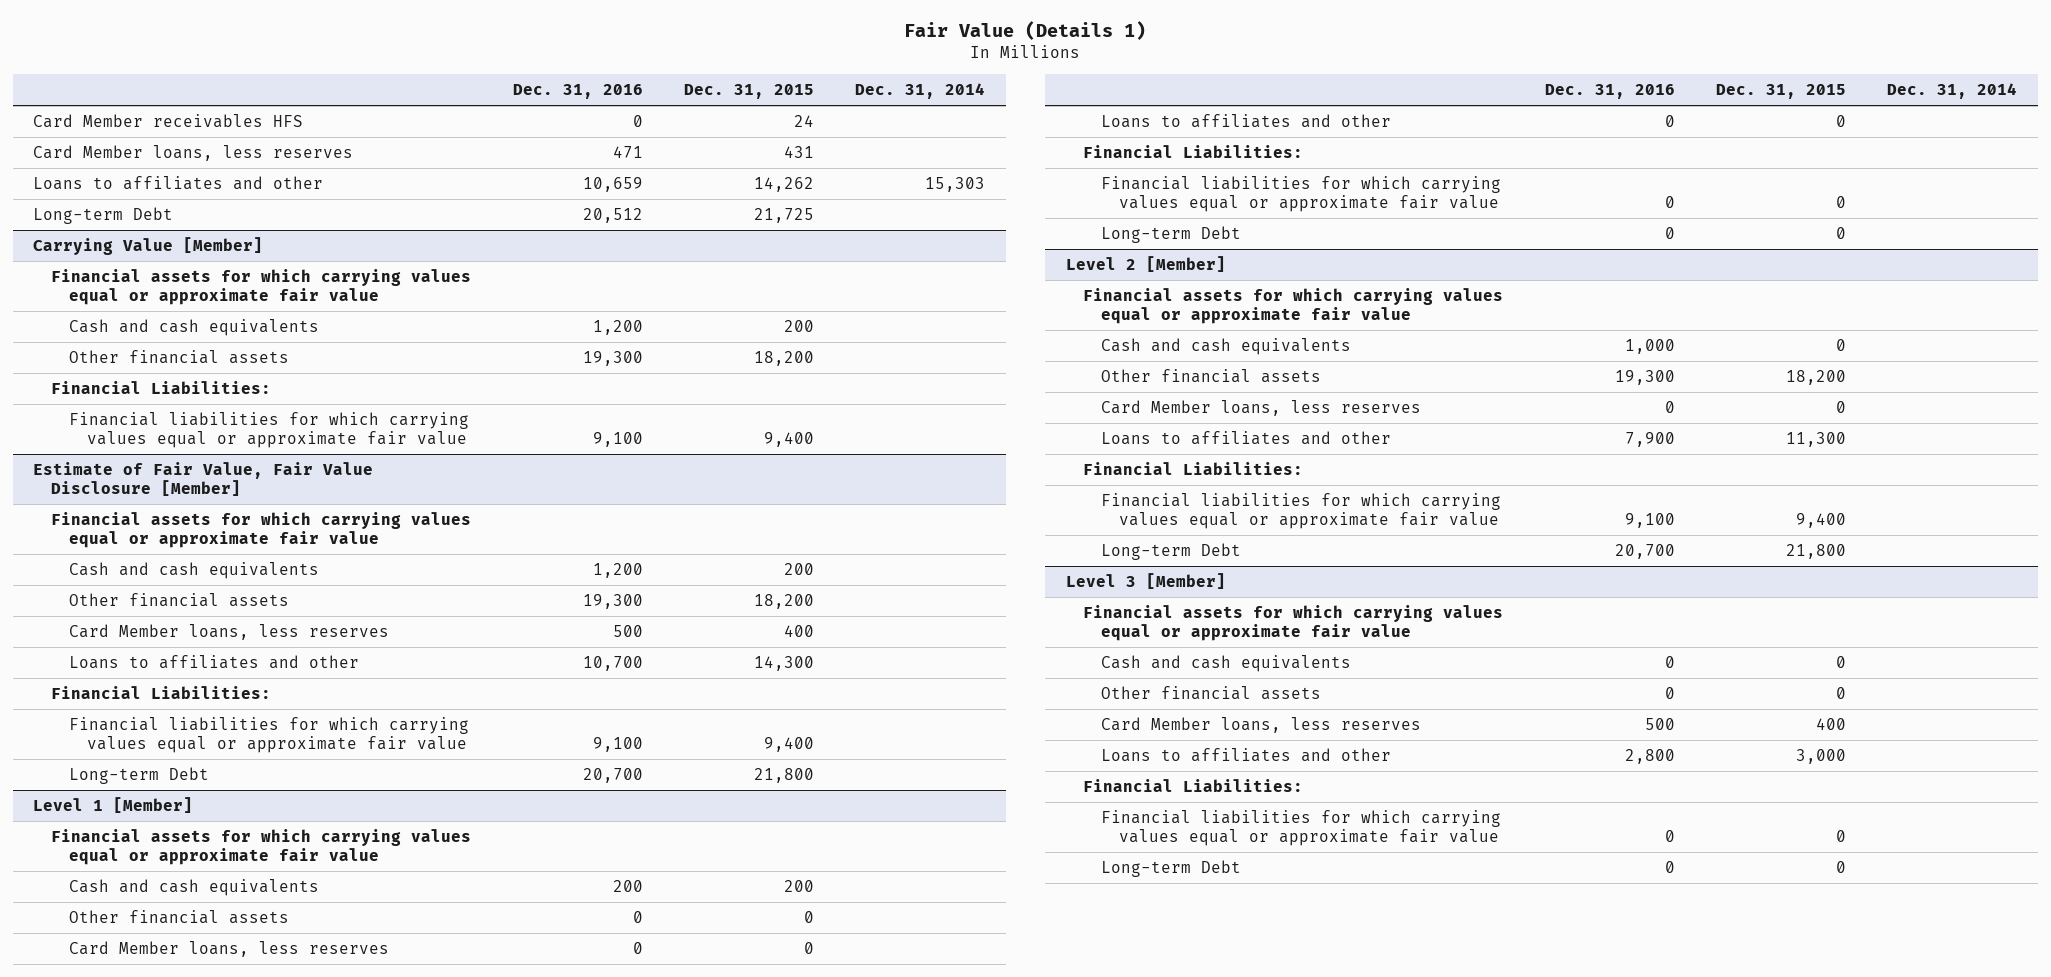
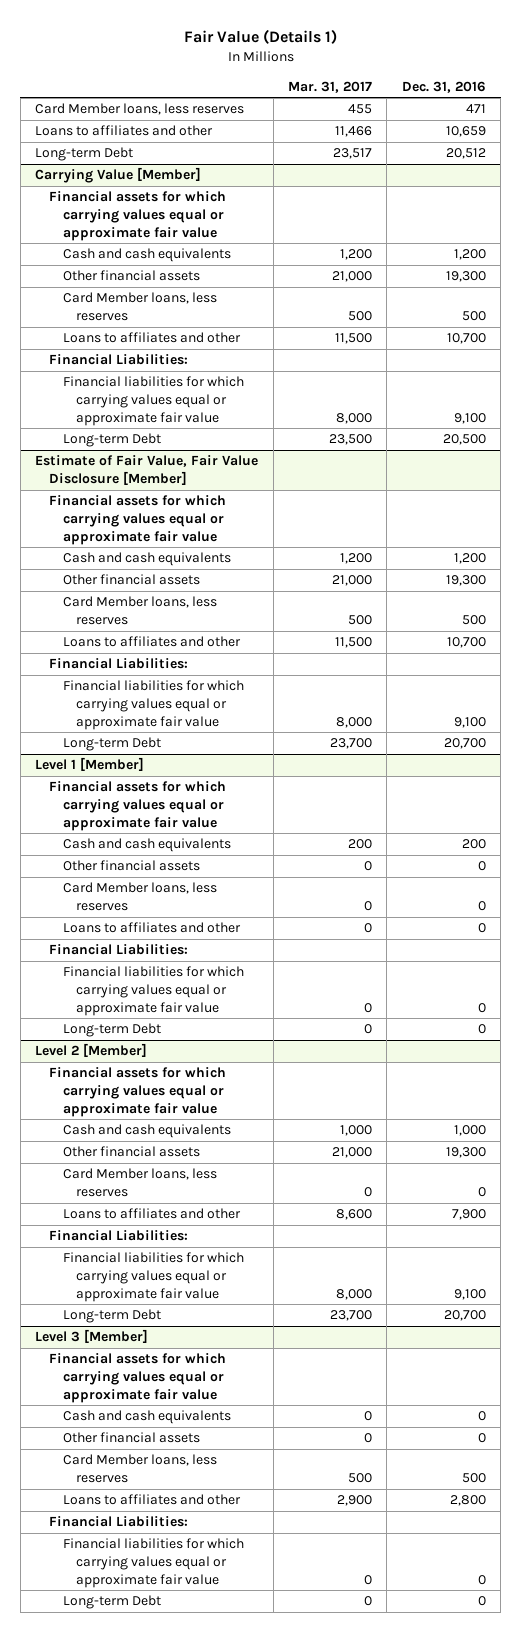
[683,83,814,99] Dec. 31, 2015 -> none
[855,82,986,99] Dec. 31, 2014 -> none
none -> [288,80,373,93] Mar. 31, 2017
[33,114,304,129] Card Member receivables HFS -> none
none -> [62,292,217,322] Card Member loans, less reserves
none -> [62,332,241,344] Loans to affiliates and other
none -> [62,433,161,448] Long-term Debt

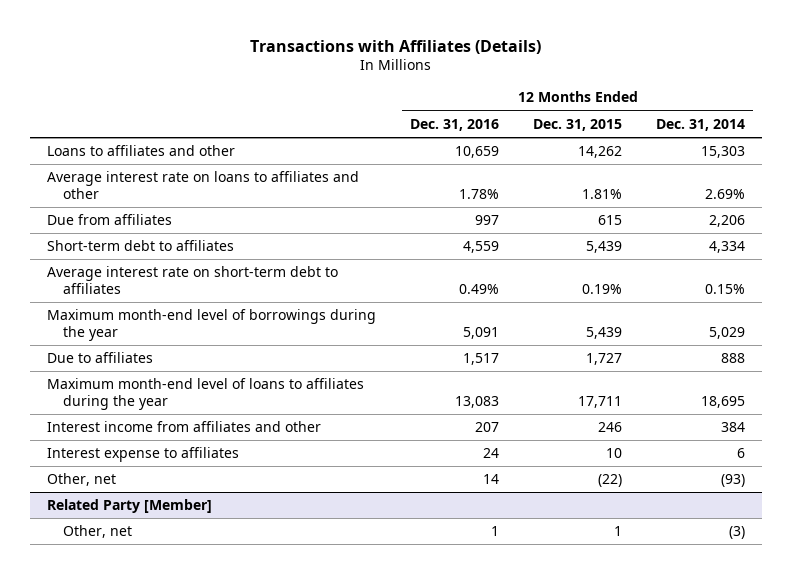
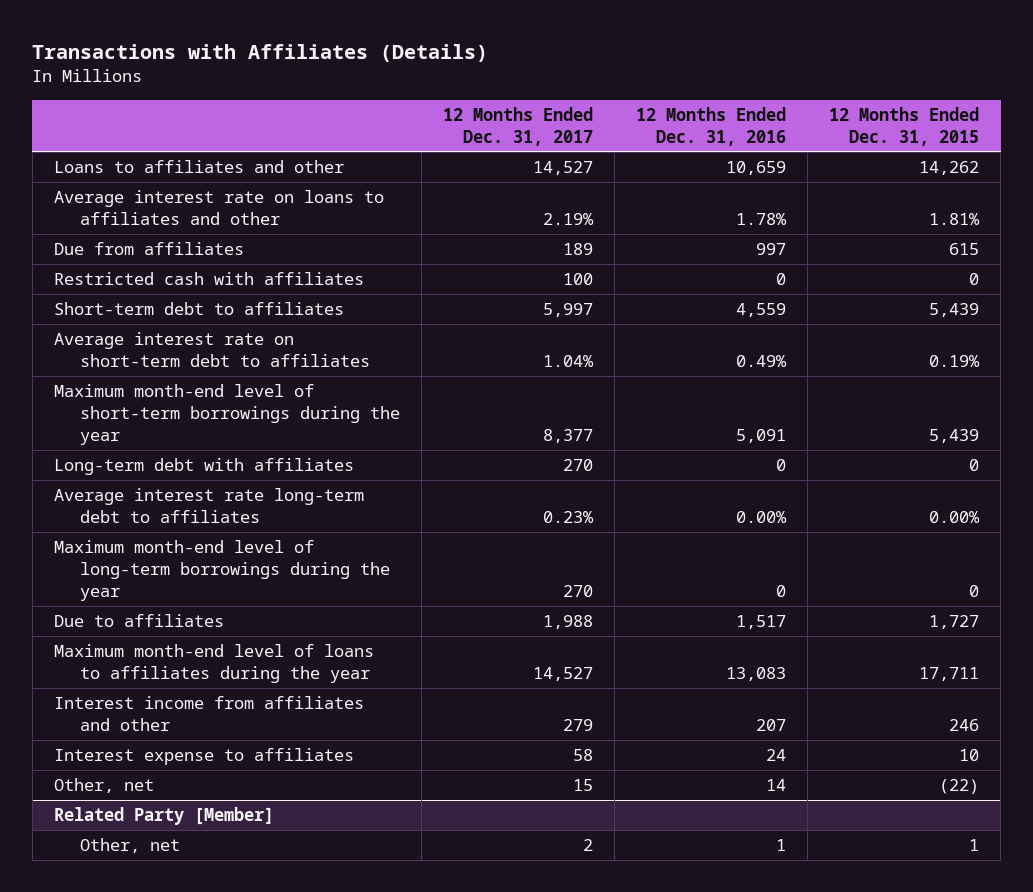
[655,118,745,131] Dec. 31, 2014 -> none
none -> [443,106,594,146] 12 Months Ended Dec. 31, 2017
none -> [54,272,365,286] Restricted cash with affiliates
[47,309,377,341] Maximum month-end level of borrowings during the year -> [54,384,401,445] Maximum month-end level of short-term borrowings during the year
none -> [54,458,355,476] Long-term debt with affiliates
none -> [54,488,365,524] Average interest rate long-term debt to affiliates
none -> [54,540,391,601] Maximum month-end level of long-term borrowings during the year

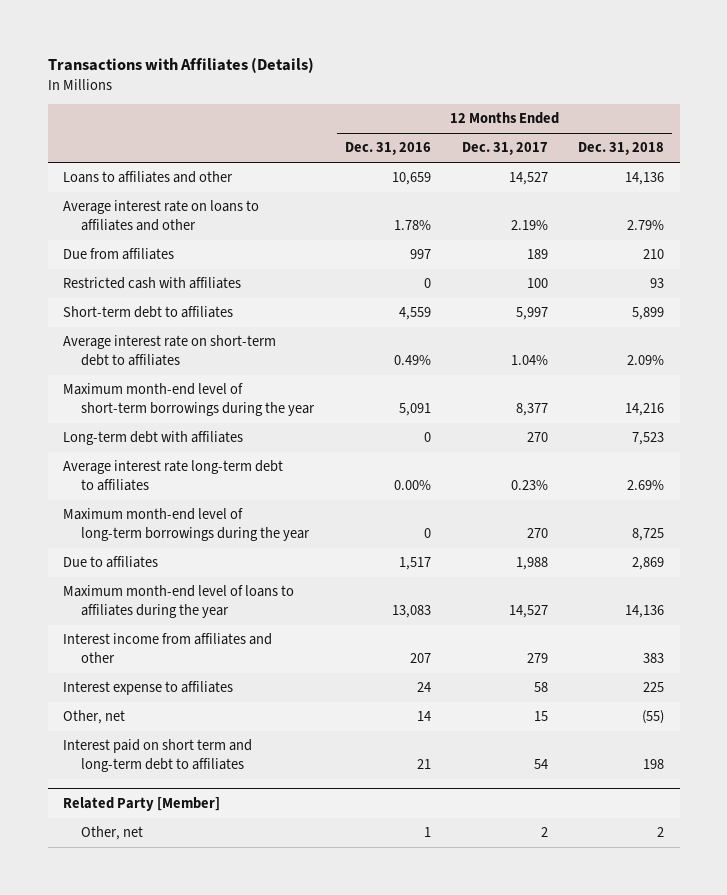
[829,106,980,146] 12 Months Ended Dec. 31, 2015 -> none
none -> [578,142,665,156] Dec. 31, 2018
none -> [62,739,252,773] Interest paid on short term and long-term debt to affiliates

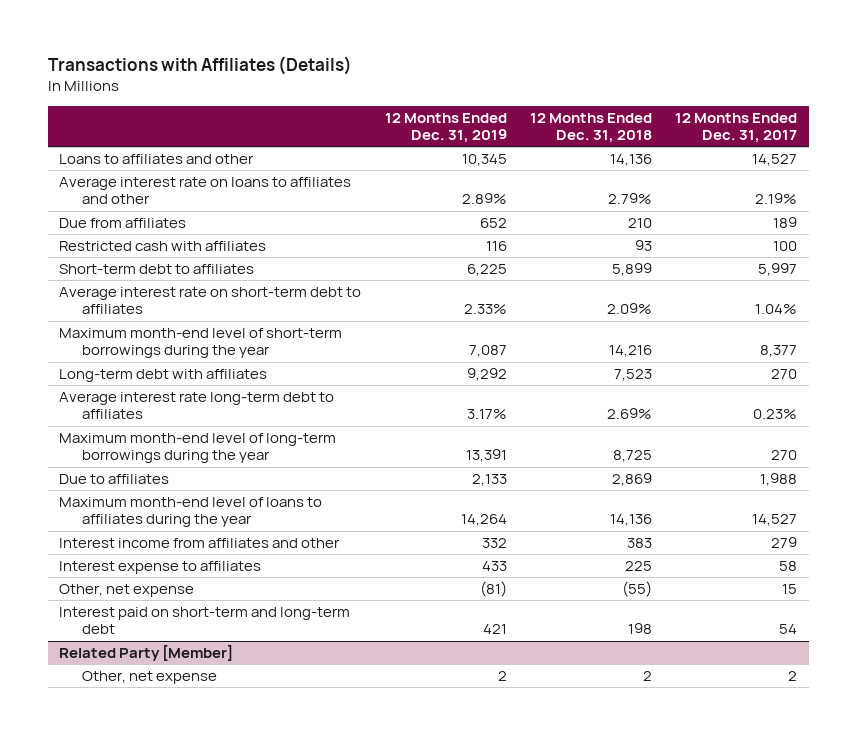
[344,142,431,156] Dec. 31, 2016 -> none
none -> [384,112,507,144] 12 Months Ended Dec. 31, 2019
[62,710,125,725] Other, net -> [59,584,195,598] Other, net expense
[62,739,252,773] Interest paid on short term and long-term debt to affiliates -> [59,607,351,635] Interest paid on short-term and long-term debt
[81,826,144,841] Other, net -> [82,671,218,685] Other, net expense

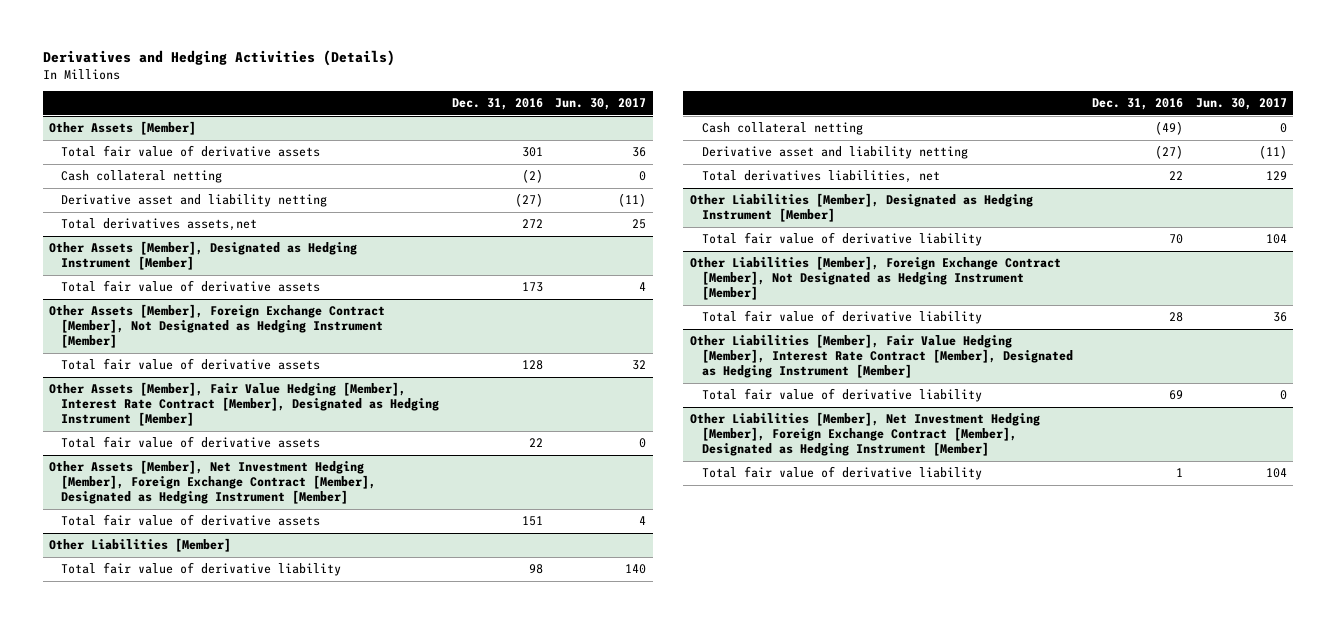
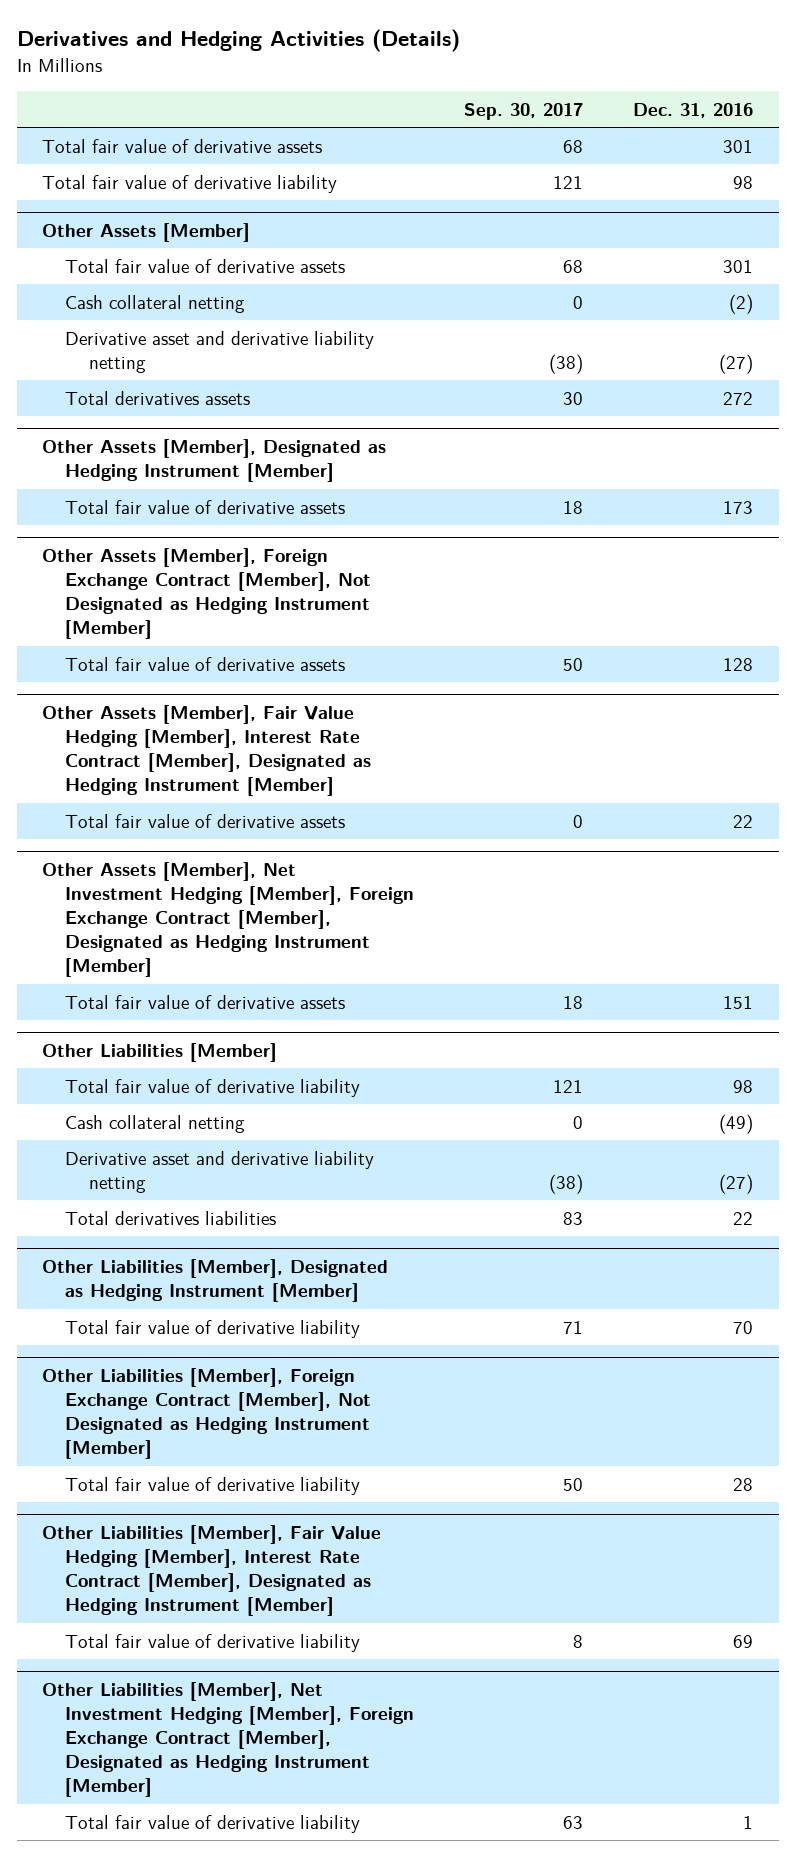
[555,98,647,111] Jun. 30, 2017 -> none
none -> [464,102,584,120] Sep. 30, 2017
none -> [41,138,322,153] Total fair value of derivative assets
none -> [41,174,337,193] Total fair value of derivative liability
[61,194,328,208] Derivative asset and liability netting -> [65,330,375,373] Derivative asset and derivative liability netting
[61,218,258,232] Total derivatives assets,net -> [65,390,251,405] Total derivatives assets
[701,146,968,160] Derivative asset and liability netting -> [65,1150,375,1193] Derivative asset and derivative liability netting
[701,170,940,184] Total derivatives liabilities, net -> [65,1210,277,1225] Total derivatives liabilities

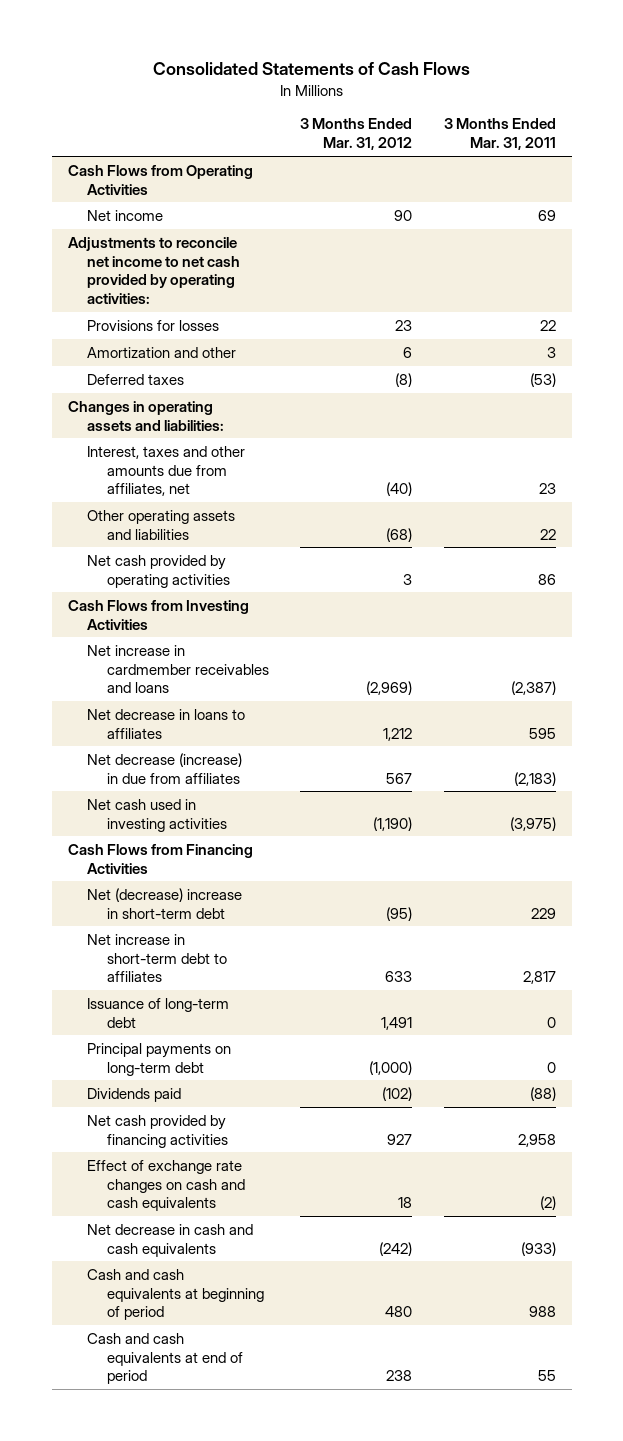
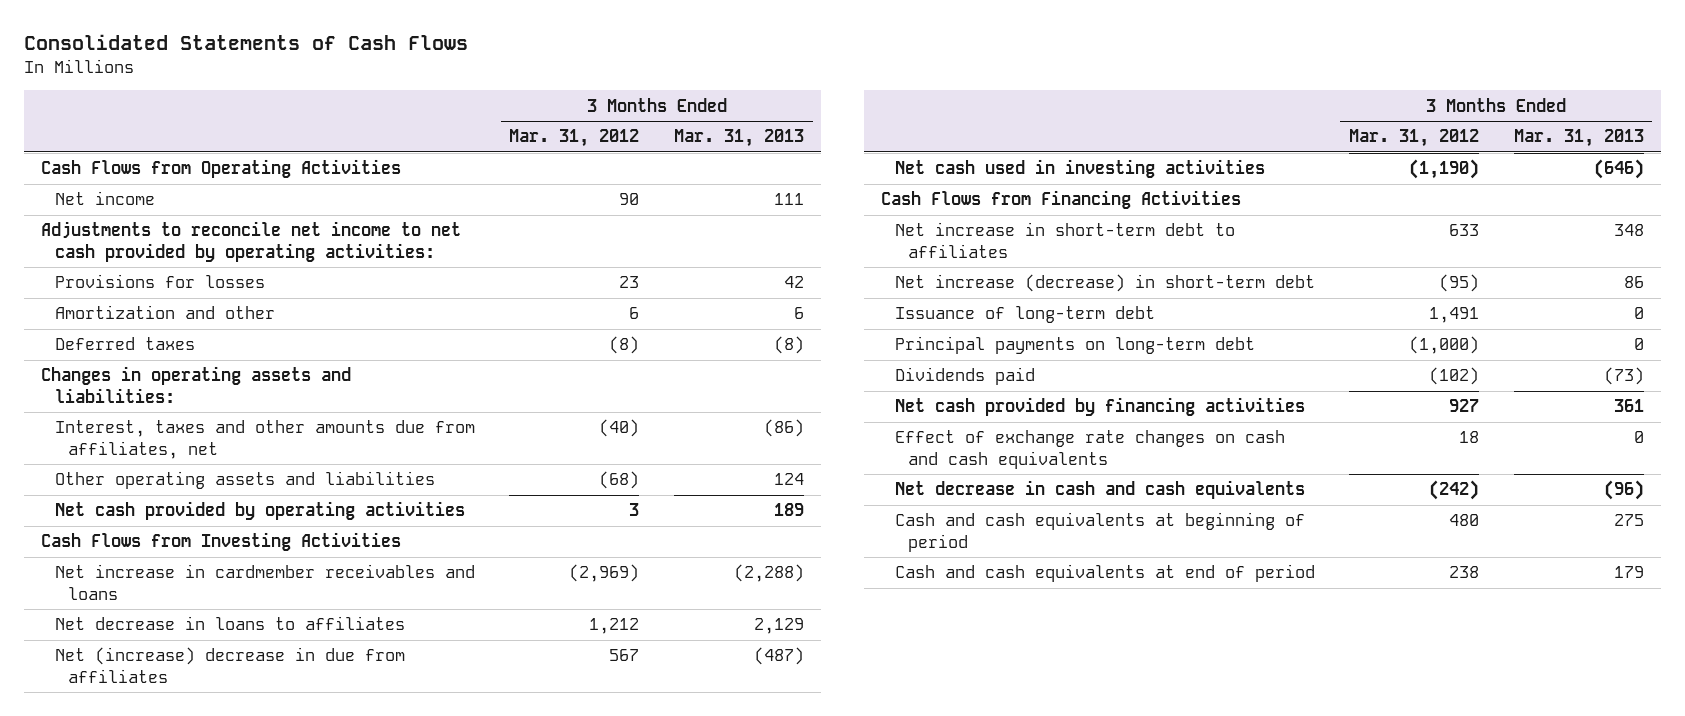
[443,118,556,151] 3 Months Ended Mar. 31, 2011 -> none
none -> [673,129,804,148] Mar. 31, 2013
[87,752,243,784] Net decrease (increase) in due from affiliates -> [54,647,405,683] Net (increase) decrease in due from affiliates
[87,887,243,919] Net (decrease) increase in short-term debt -> none
none -> [894,274,1315,293] Net increase (decrease) in short-term debt

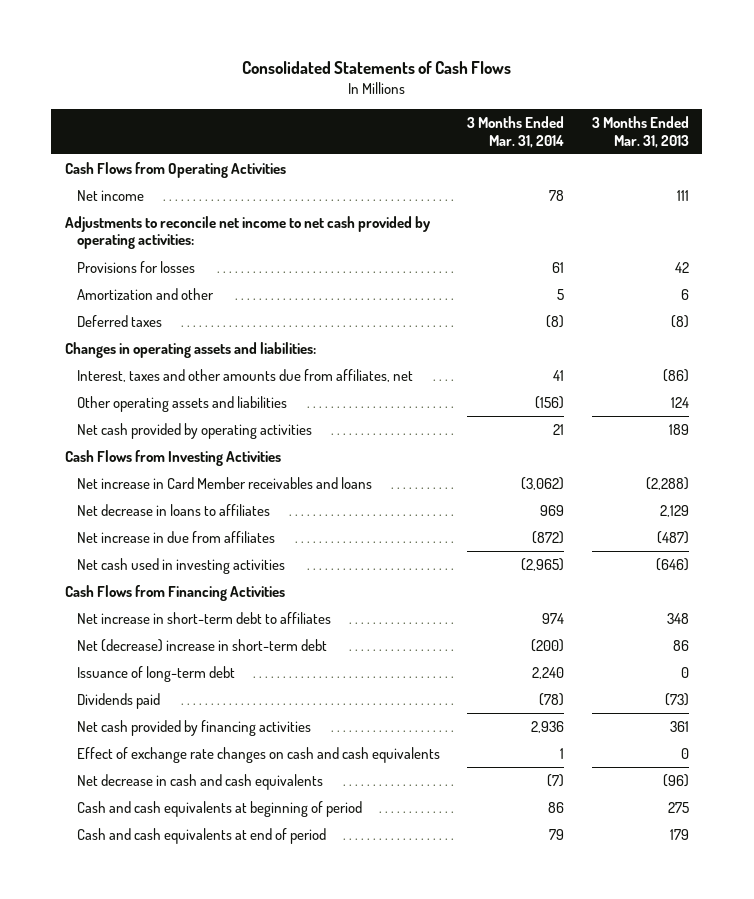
[509,129,640,148] Mar. 31, 2012 -> none
none -> [467,116,565,148] 3 Months Ended Mar. 31, 2014
[54,564,475,600] Net increase in cardmember receivables and loans -> [77,477,373,490] Net increase in Card Member receivables and loans
[54,647,405,683] Net (increase) decrease in due from affiliates -> [77,531,276,544] Net increase in due from affiliates
[894,274,1315,293] Net increase (decrease) in short-term debt -> [77,639,328,653] Net (decrease) increase in short-term debt
[894,336,1255,355] Principal payments on long-term debt -> none

